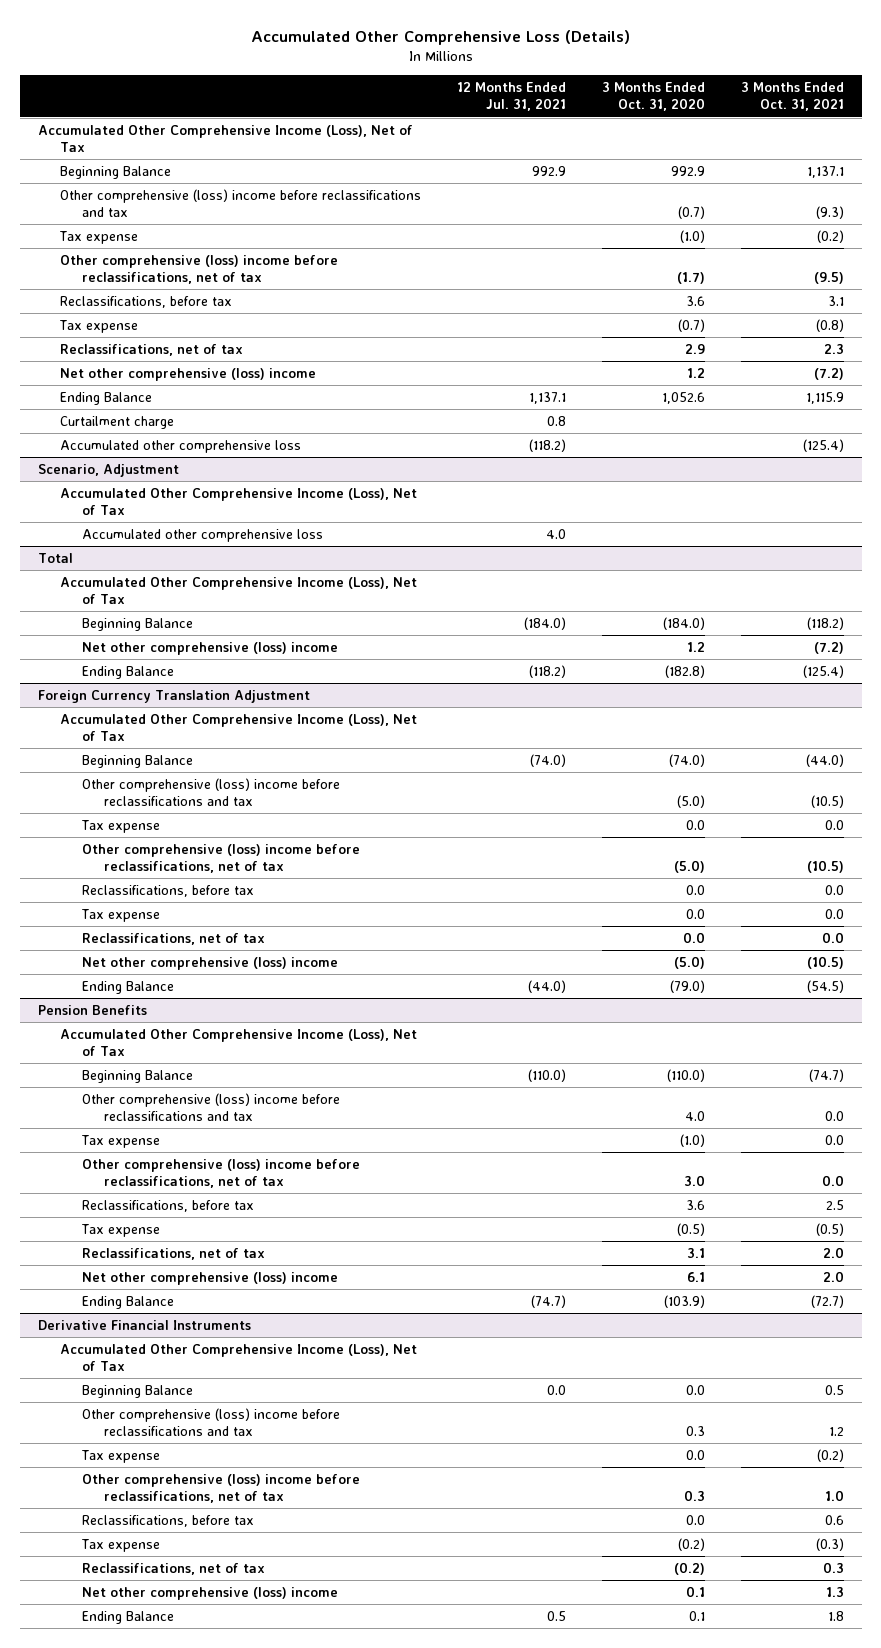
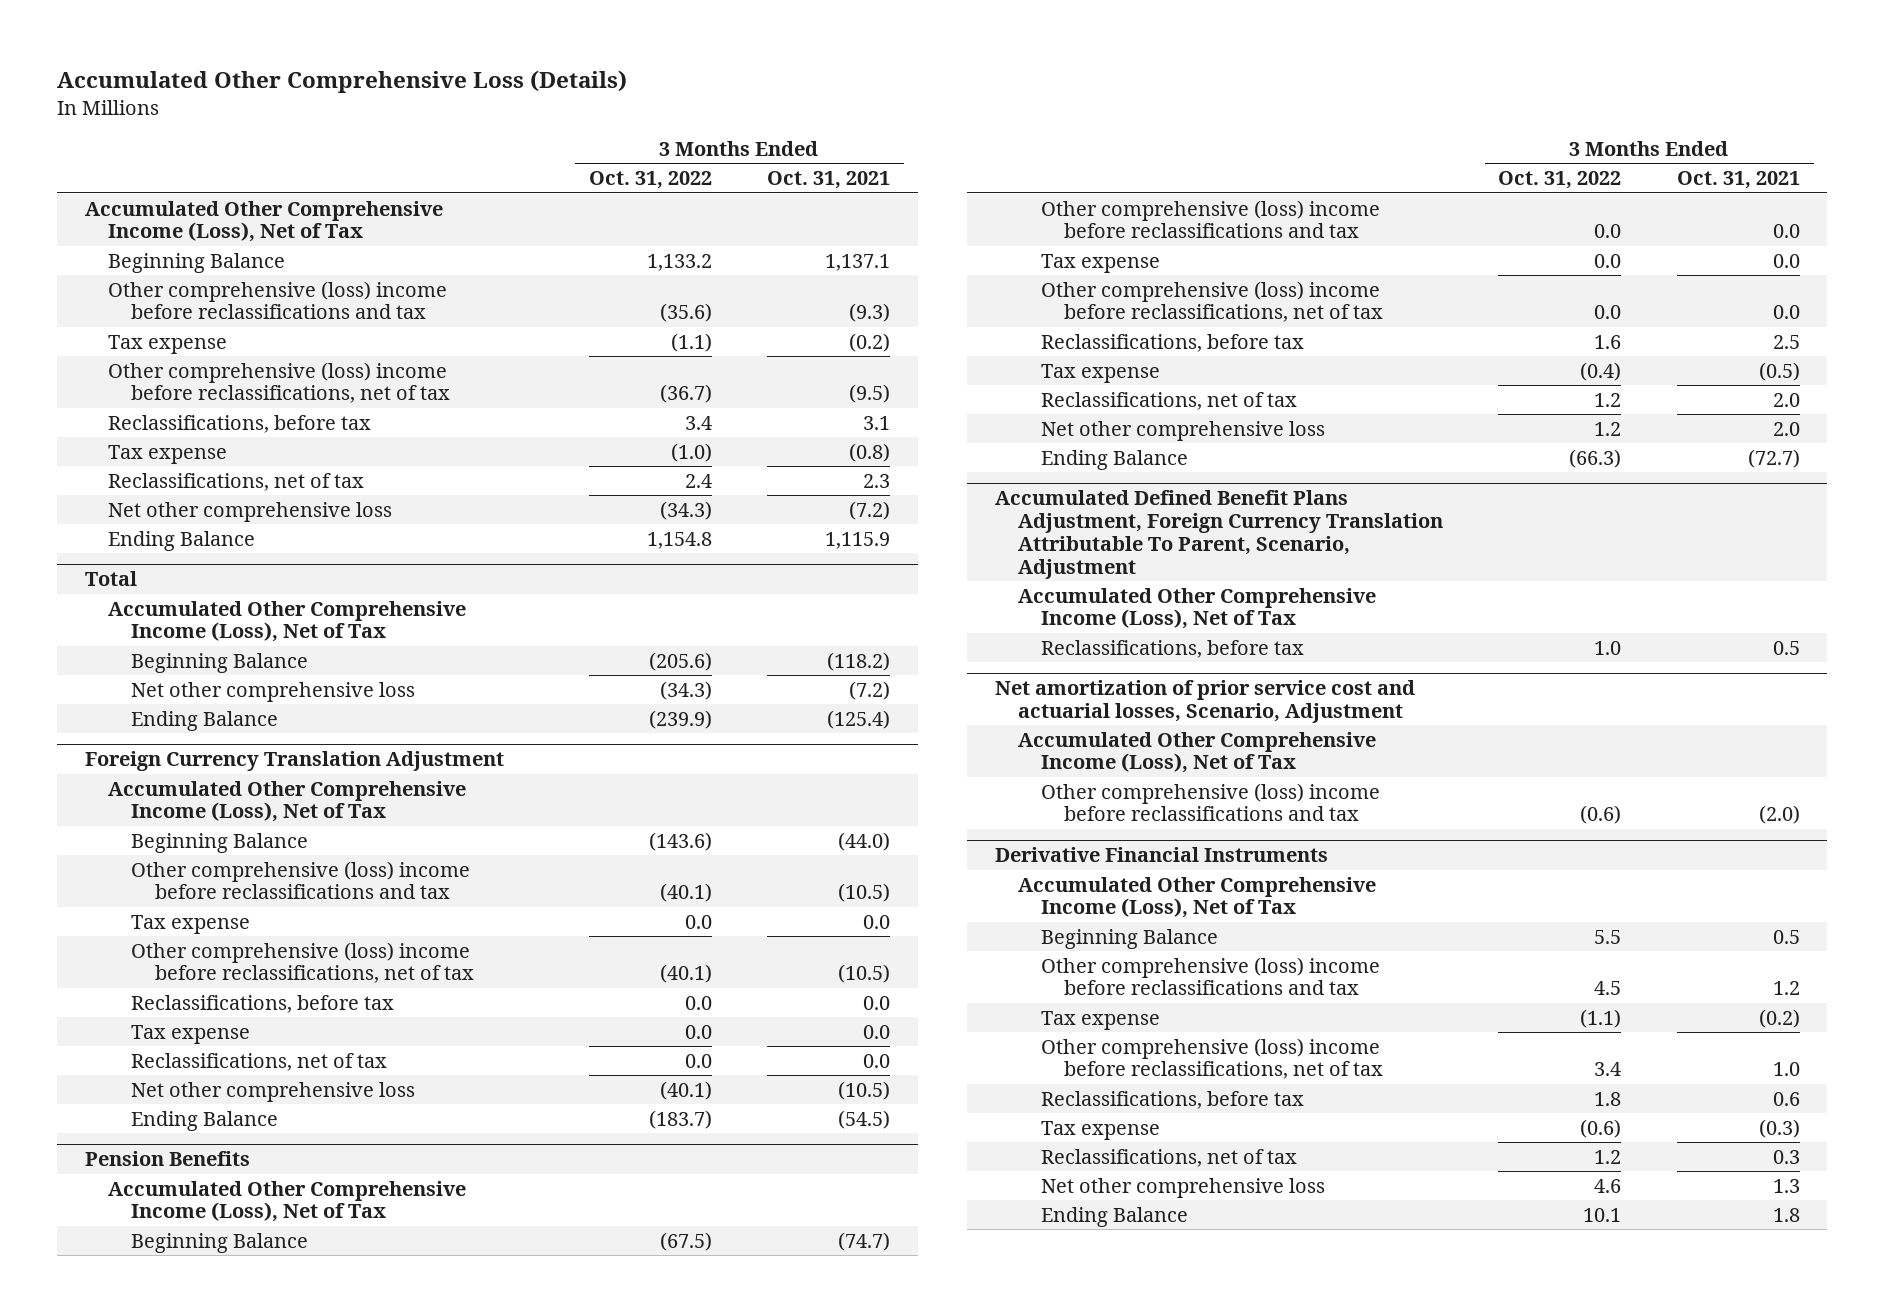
[456,82,566,112] 12 Months Ended Jul. 31, 2021 -> none
[601,82,705,112] 3 Months Ended Oct. 31, 2020 -> none
none -> [588,171,712,190] Oct. 31, 2022
[59,367,316,381] Net other comprehensive (loss) income -> [108,501,393,522] Net other comprehensive loss
[59,415,174,429] Curtailment charge -> none
[59,439,301,453] Accumulated other comprehensive loss -> none
[37,463,179,477] Scenario, Adjustment -> none
[59,487,417,516] Accumulated Other Comprehensive Income (Loss), Net of Tax -> none
[81,528,323,542] Accumulated other comprehensive loss -> none
[81,641,338,655] Net other comprehensive (loss) income -> [131,681,416,702] Net other comprehensive loss
[81,956,338,970] Net other comprehensive (loss) income -> [131,1081,416,1102] Net other comprehensive loss
[81,1271,338,1285] Net other comprehensive (loss) income -> [1041,420,1326,441] Net other comprehensive loss
none -> [994,490,1443,579] Accumulated Defined Benefit Plans Adjustment, Foreign Currency Translation Attributable To Parent, Scenario, Adjustment
none -> [1017,587,1376,630] Accumulated Other Comprehensive Income (Loss), Net of Tax
none -> [1041,639,1305,658] Reclassifications, before tax
none -> [994,680,1415,723] Net amortization of prior service cost and actuarial losses, Scenario, Adjustment
none -> [1017,731,1376,774] Accumulated Other Comprehensive Income (Loss), Net of Tax
none -> [1041,782,1381,822] Other comprehensive (loss) income before reclassifications and tax
[81,1586,338,1600] Net other comprehensive (loss) income -> [1041,1177,1326,1198] Net other comprehensive loss

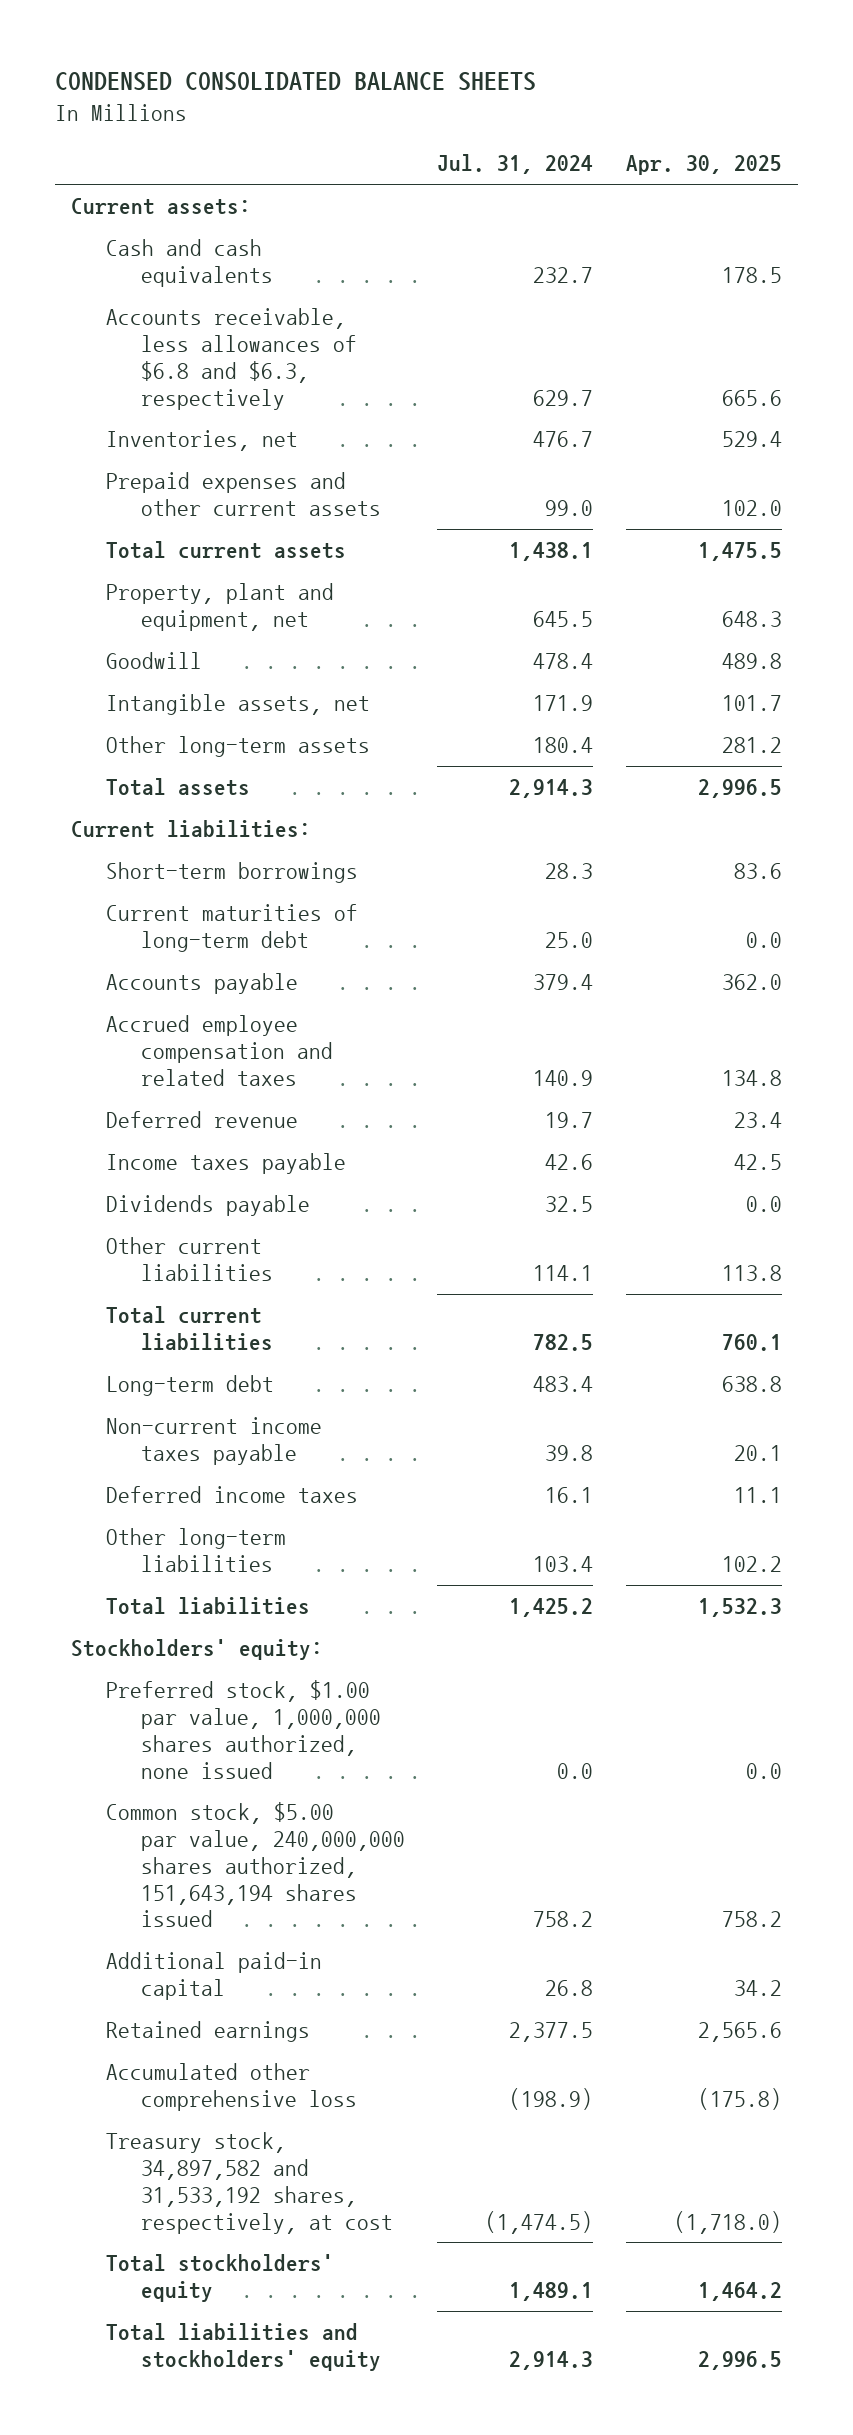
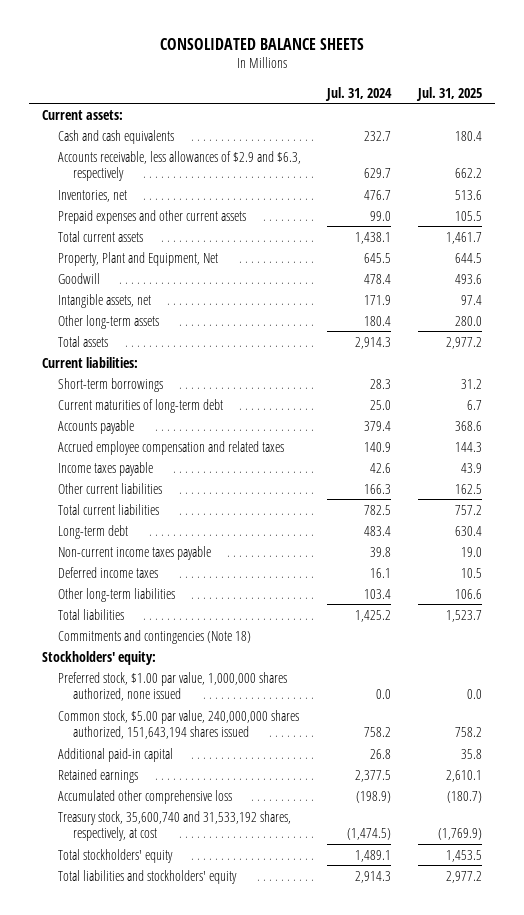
[54,72,536,92] CONDENSED CONSOLIDATED BALANCE SHEETS -> [160,38,365,51] CONSOLIDATED BALANCE SHEETS
[625,155,782,176] Apr. 30, 2025 -> none
none -> [416,86,483,101] Jul. 31, 2025
[105,308,357,410] Accounts receivable, less allowances of $6.8 and $6.3, respectively -> [57,150,301,181] Accounts receivable, less allowances of $2.9 and $6.3, respectively
[105,583,334,631] Property, plant and equipment, net -> [57,251,218,266] Property, Plant and Equipment, Net
[105,1111,298,1129] Deferred revenue -> none
[105,1195,310,1217] Dividends payable -> none
[533,1264,594,1281] 114.1 -> [364,483,392,494] 166.3
none -> [57,629,251,644] Commitments and contingencies (Note 18)
[105,2132,393,2234] Treasury stock, 34,897,582 and 31,533,192 shares, respectively, at cost -> [57,810,291,841] Treasury stock, 35,600,740 and 31,533,192 shares, respectively, at cost

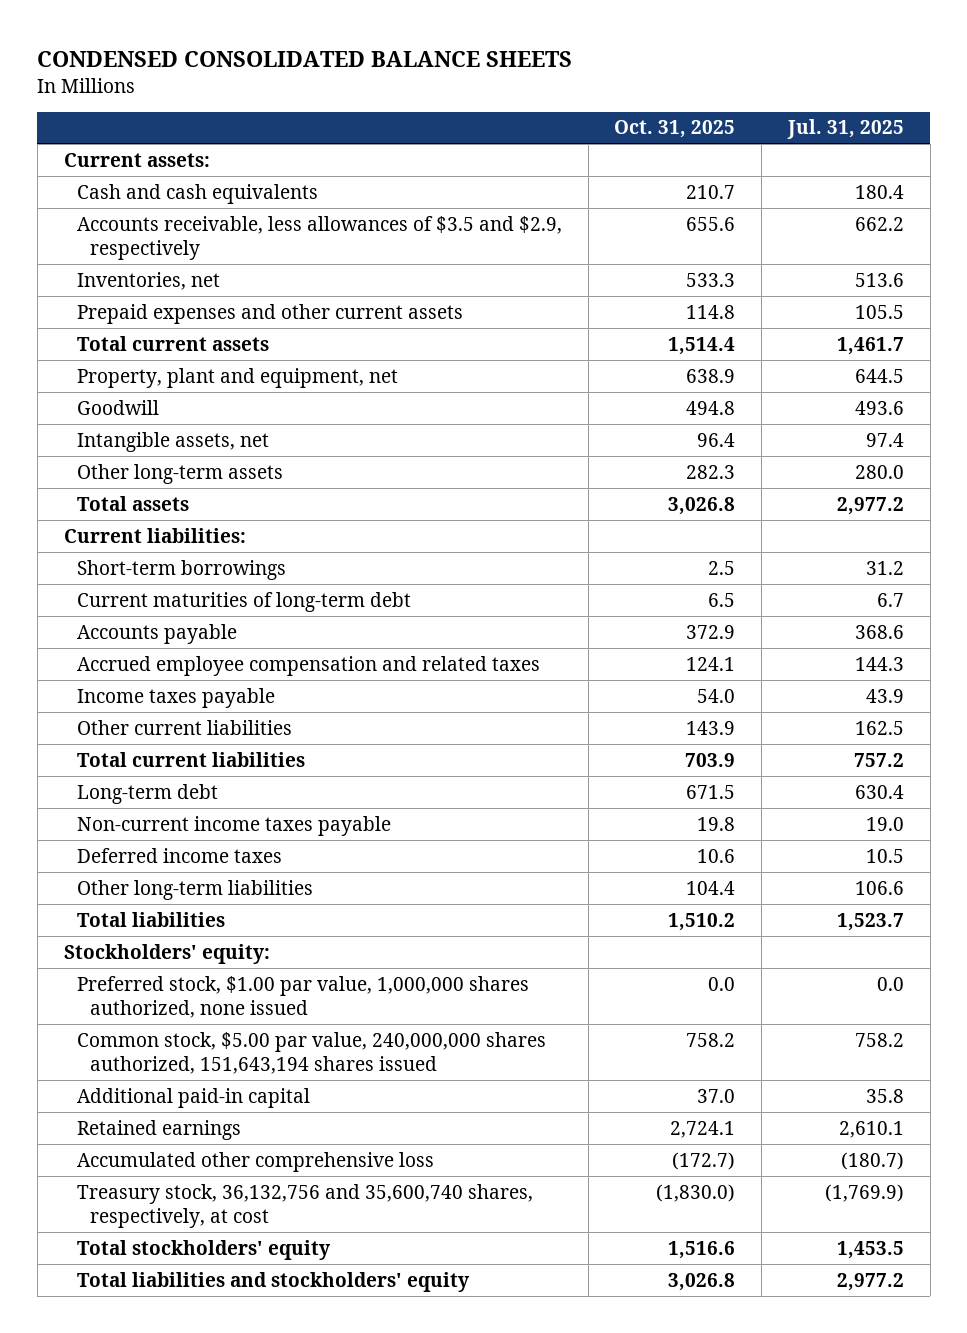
[160,38,365,51] CONSOLIDATED BALANCE SHEETS -> [37,50,573,67] CONDENSED CONSOLIDATED BALANCE SHEETS
[325,86,393,101] Jul. 31, 2024 -> none
none -> [614,120,736,139] Oct. 31, 2025
[57,150,301,181] Accounts receivable, less allowances of $2.9 and $6.3, respectively -> [76,215,562,261] Accounts receivable, less allowances of $3.5 and $2.9, respectively
[57,251,218,266] Property, Plant and Equipment, Net -> [76,367,398,388] Property, plant and equipment, net
[57,629,251,644] Commitments and contingencies (Note 18) -> none
[57,810,291,841] Treasury stock, 35,600,740 and 31,533,192 shares, respectively, at cost -> [76,1183,533,1229] Treasury stock, 36,132,756 and 35,600,740 shares, respectively, at cost

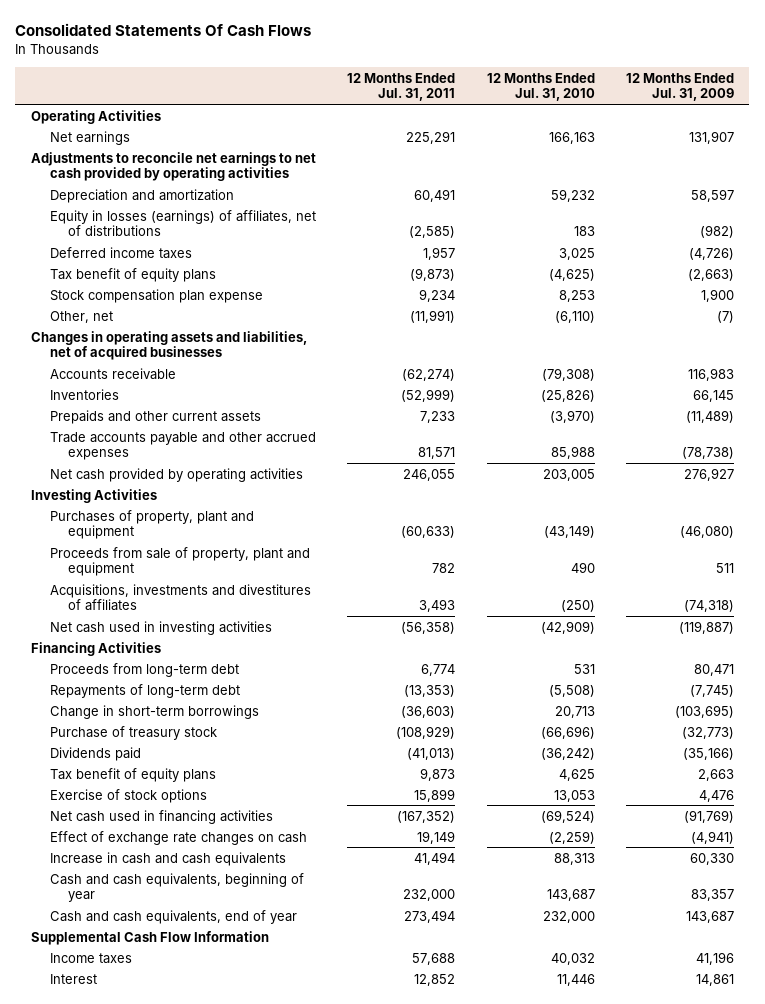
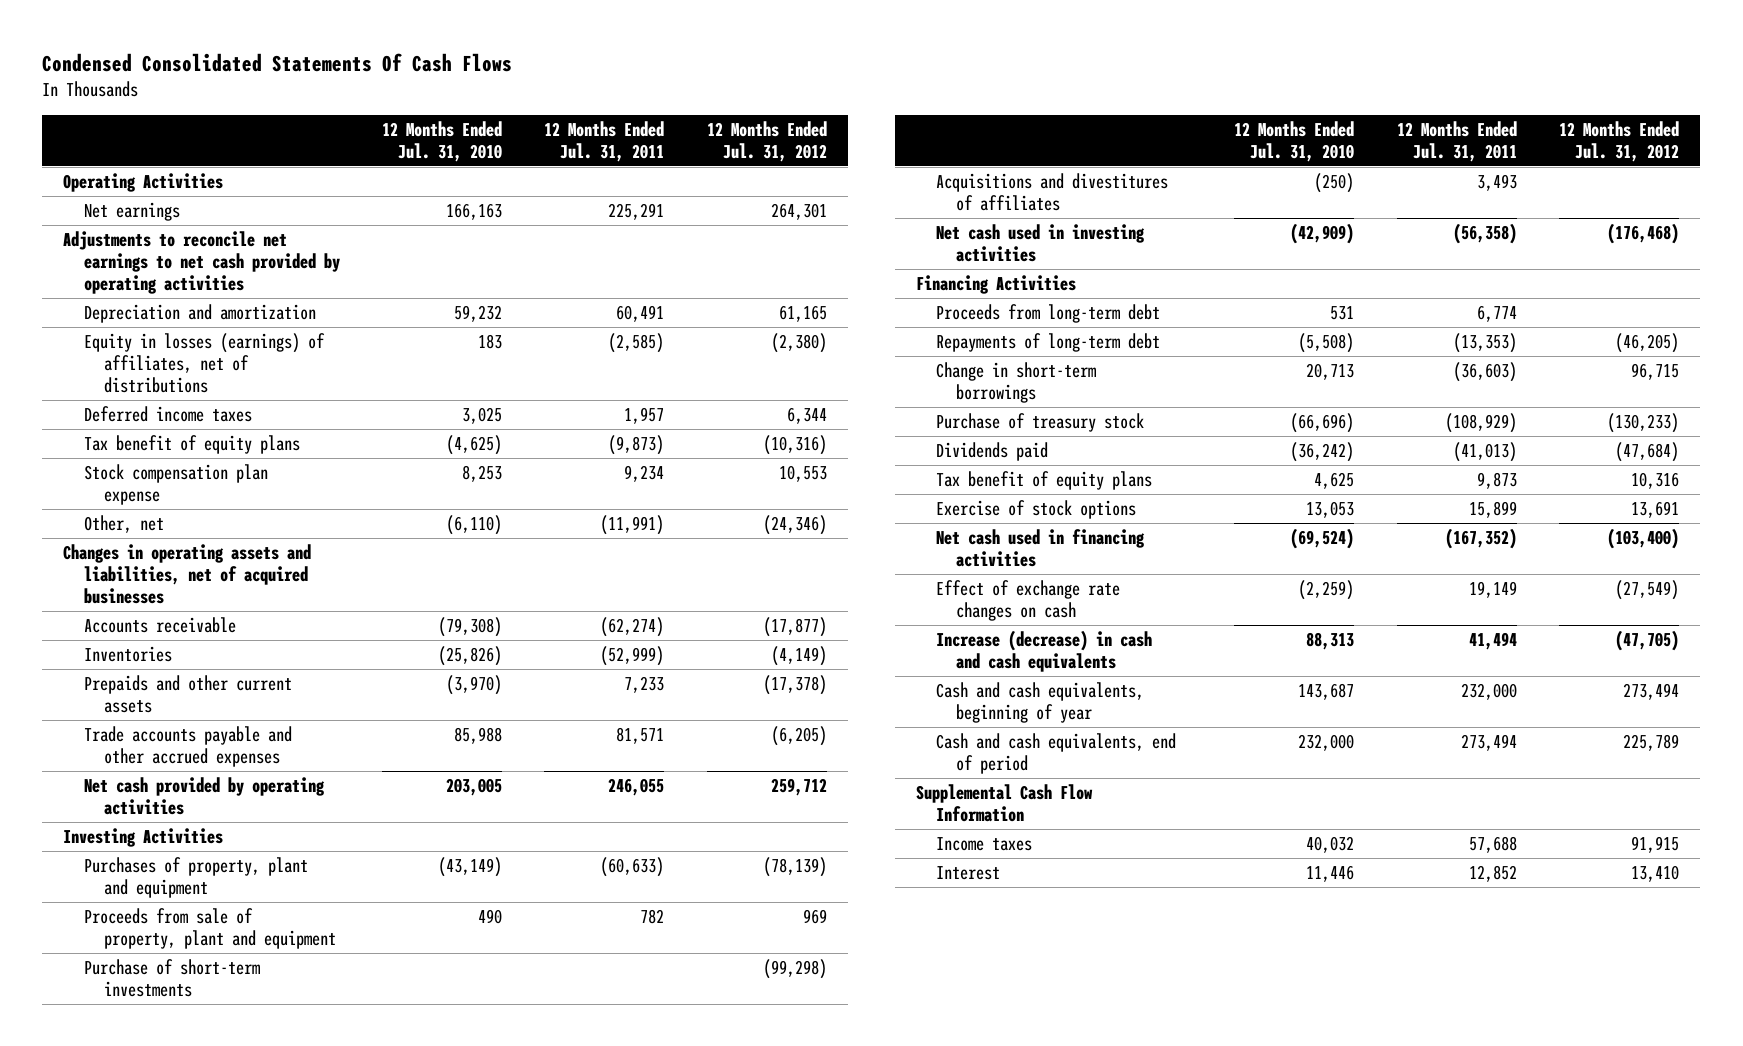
[15,22,312,36] Consolidated Statements Of Cash Flows -> [42,52,513,72] Condensed Consolidated Statements Of Cash Flows
[625,72,734,102] 12 Months Ended Jul. 31, 2009 -> none
none -> [706,120,827,162] 12 Months Ended Jul. 31, 2012
none -> [83,959,260,997] Purchase of short-term investments
[49,583,311,612] Acquisitions, investments and divestitures of affiliates -> [936,173,1169,211] Acquisitions and divestitures of affiliates
[49,851,286,866] Increase in cash and cash equivalents -> [936,630,1153,672] Increase (decrease) in cash and cash equivalents
[49,909,297,924] Cash and cash equivalents, end of year -> [936,733,1177,774] Cash and cash equivalents, end of period

